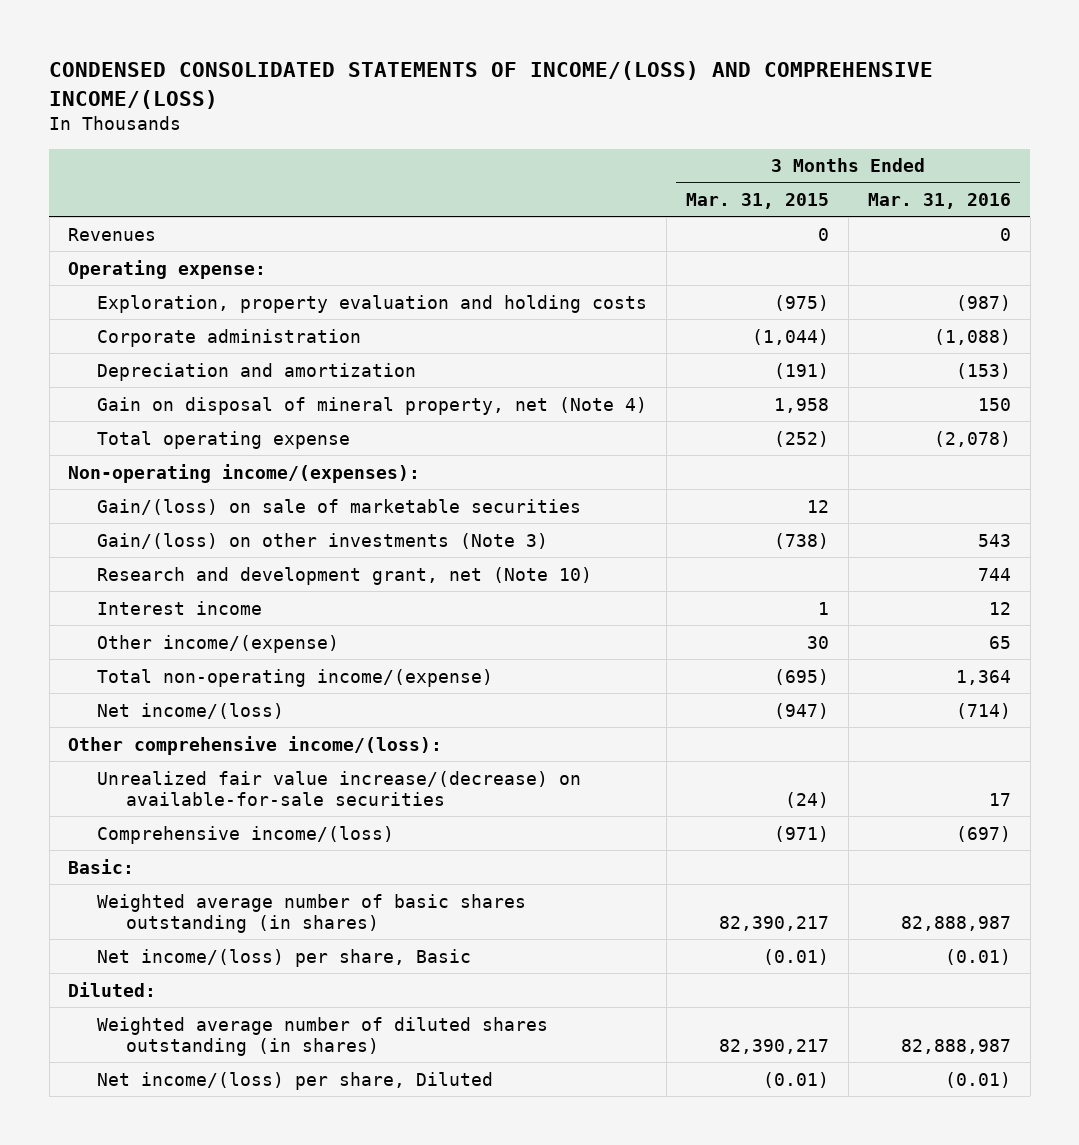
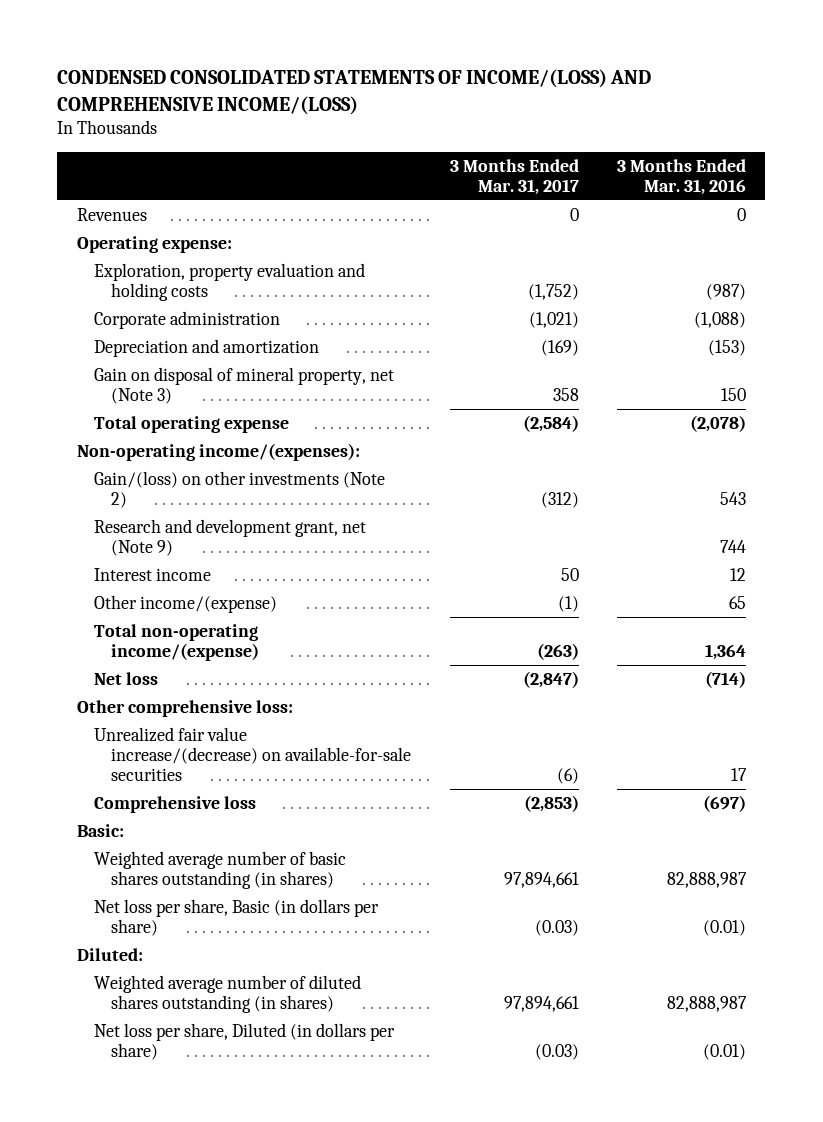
[685,192,829,209] Mar. 31, 2015 -> none
none -> [449,158,579,195] 3 Months Ended Mar. 31, 2017
[97,396,648,415] Gain on disposal of mineral property, net (Note 4) -> [93,367,394,405] Gain on disposal of mineral property, net (Note 3)
[97,498,582,515] Gain/(loss) on sale of marketable securities -> none
[97,532,549,549] Gain/(loss) on other investments (Note 3) -> [93,471,385,509] Gain/(loss) on other investments (Note 2)
[97,566,593,585] Research and development grant, net (Note 10) -> [93,519,366,557] Research and development grant, net (Note 9)
[97,702,285,719] Net income/(loss) -> [93,672,158,686] Net loss
[68,735,443,755] Other comprehensive income/(loss): -> [76,700,293,718] Other comprehensive loss:
[97,825,395,844] Comprehensive income/(loss) -> [93,796,256,814] Comprehensive loss
[97,948,472,967] Net income/(loss) per share, Basic -> [93,899,379,937] Net loss per share, Basic (in dollars per share)
[97,1071,494,1090] Net income/(loss) per share, Diluted -> [93,1023,395,1061] Net loss per share, Diluted (in dollars per share)

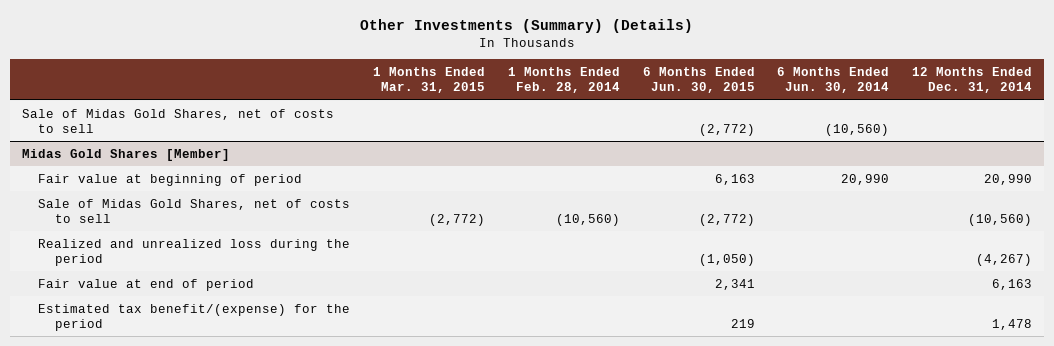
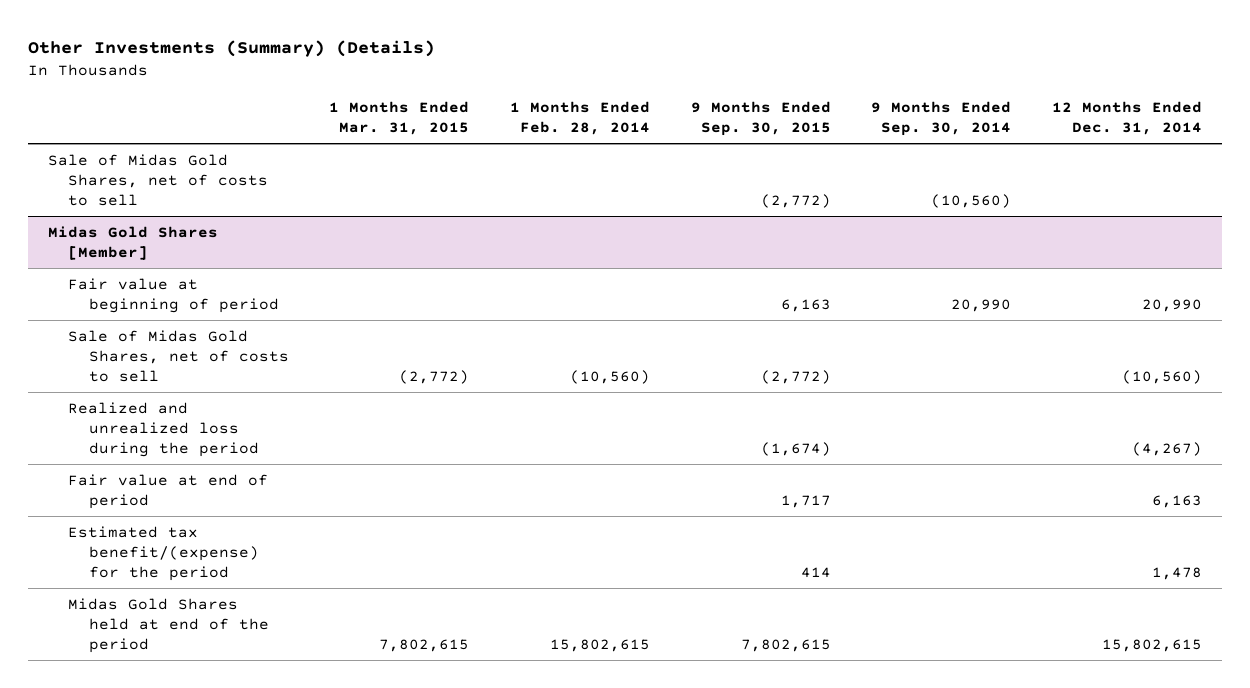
[642,66,755,94] 6 Months Ended Jun. 30, 2015 -> none
[777,66,890,94] 6 Months Ended Jun. 30, 2014 -> none
none -> [690,101,831,136] 9 Months Ended Sep. 30, 2015
none -> [871,101,1012,136] 9 Months Ended Sep. 30, 2014
none -> [68,597,269,653] Midas Gold Shares held at end of the period

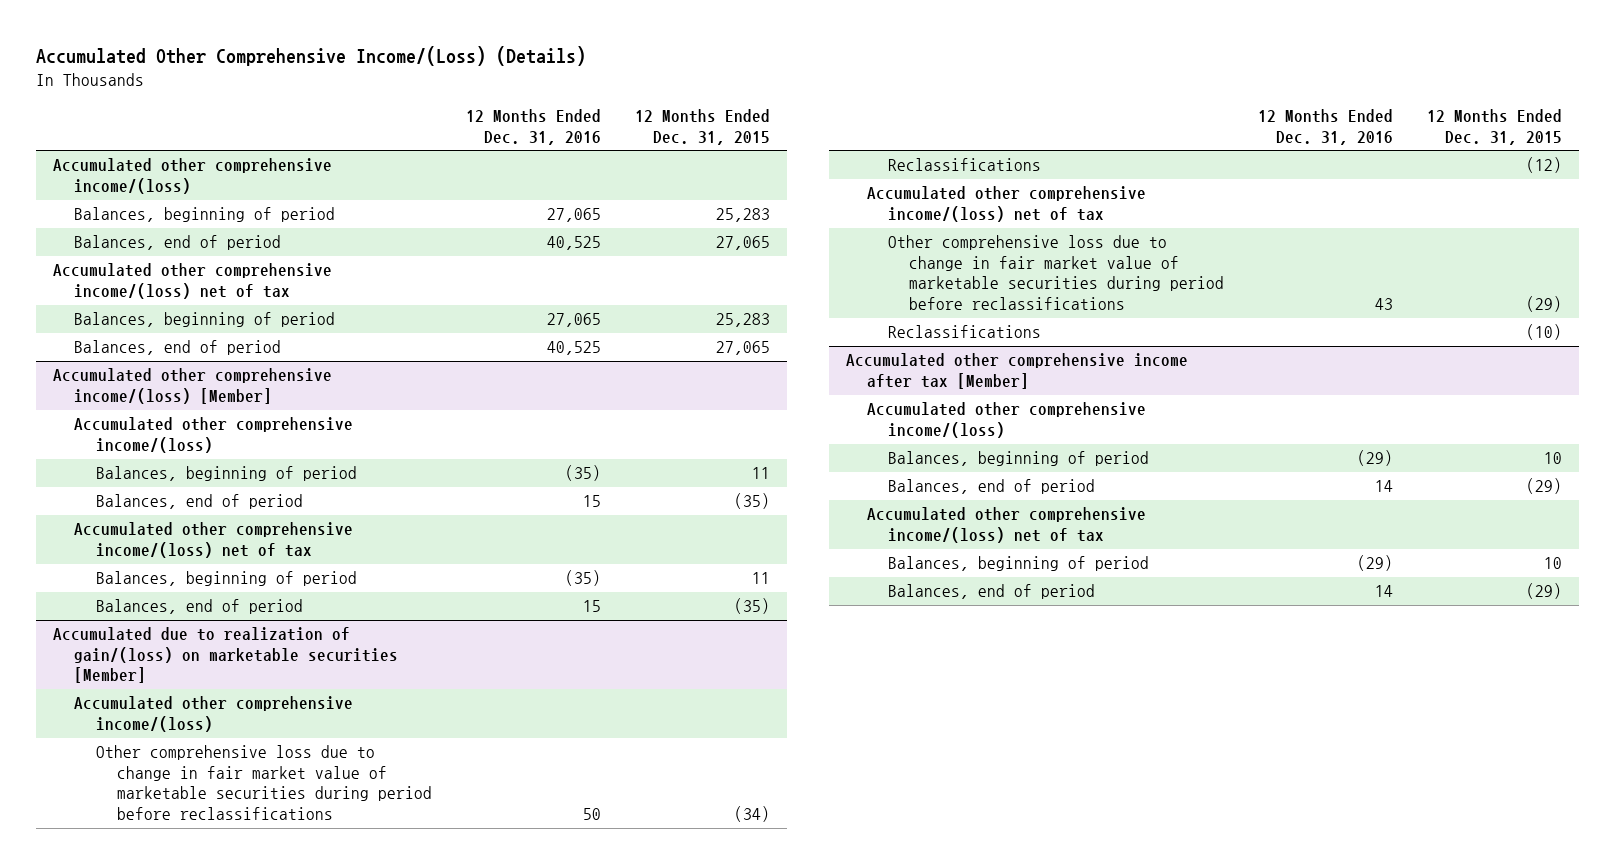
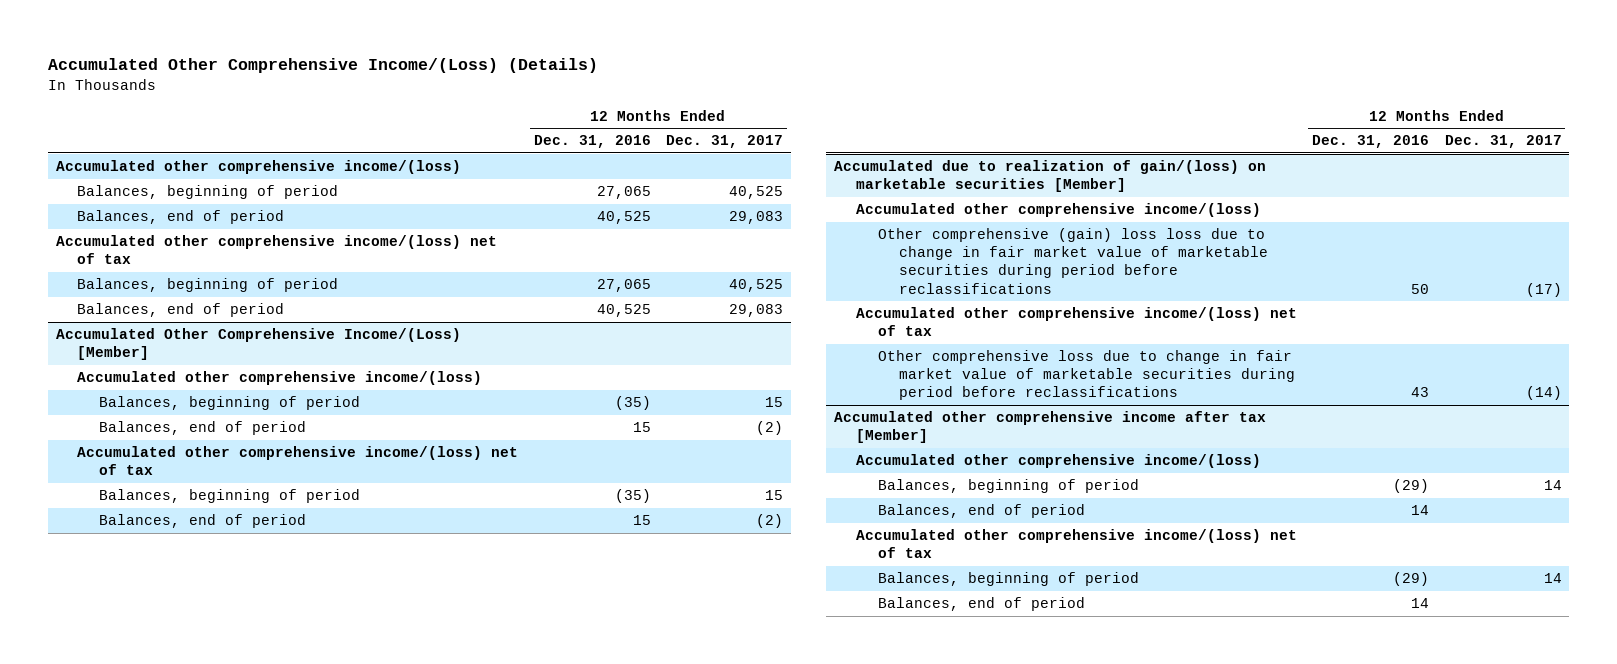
[634,109,770,145] 12 Months Ended Dec. 31, 2015 -> none
none -> [666,135,784,149] Dec. 31, 2017
[53,368,333,404] Accumulated other comprehensive income/(loss) [Member] -> [55,328,461,361] Accumulated Other Comprehensive Income/(Loss) [Member]
[888,158,1042,172] Reclassifications -> none
[95,745,432,820] Other comprehensive loss due to change in fair market value of marketable securities during period before reclassifications -> [877,228,1269,294] Other comprehensive (gain) loss loss due to change in fair market value of marketable securities during period before reclassifications
[888,325,1042,339] Reclassifications -> none

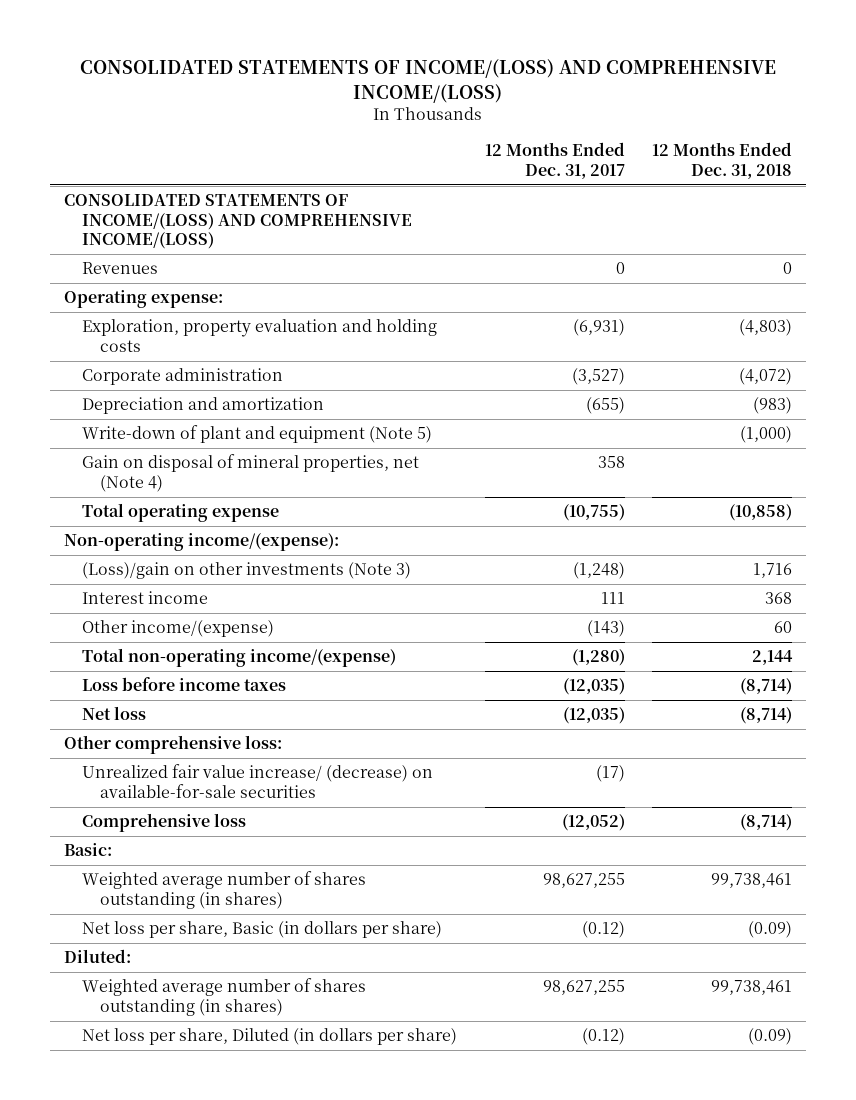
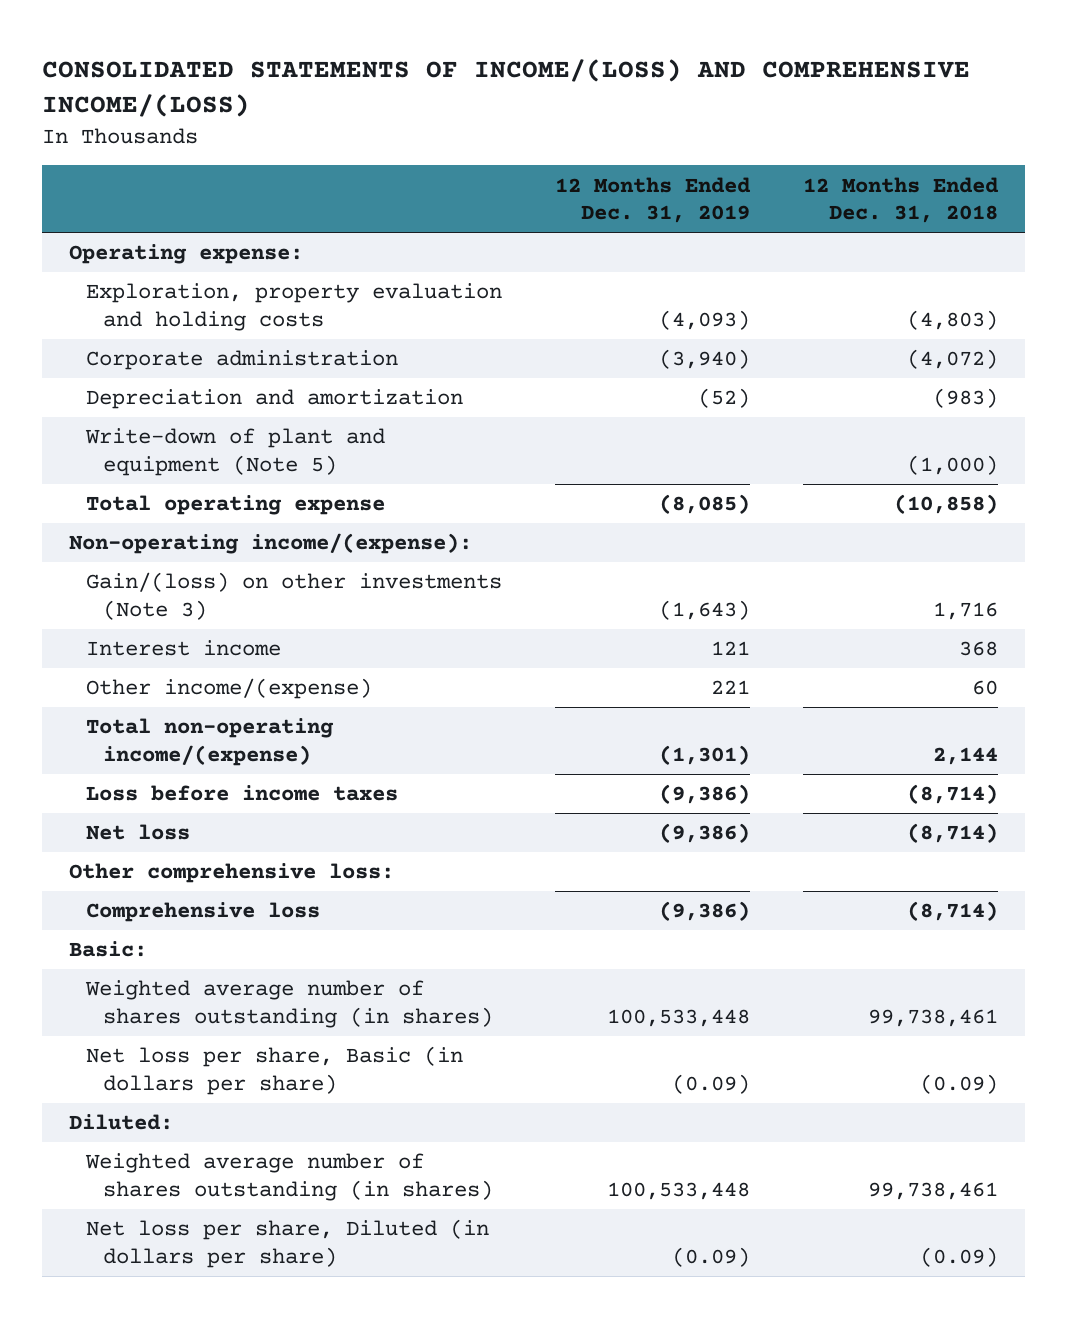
[484,142,625,179] 12 Months Ended Dec. 31, 2017 -> none
none -> [554,176,751,224] 12 Months Ended Dec. 31, 2019
[63,194,412,250] CONSOLIDATED STATEMENTS OF INCOME/(LOSS) AND COMPREHENSIVE INCOME/(LOSS) -> none
[81,262,158,275] Revenues -> none
[81,454,419,492] Gain on disposal of mineral properties, net (Note 4) -> none
[81,562,411,580] (Loss)/gain on other investments (Note 3) -> [85,572,502,620] Gain/(loss) on other investments (Note 3)
[81,764,433,798] Unrealized fair value increase/ (decrease) on available-for-sale securities -> none

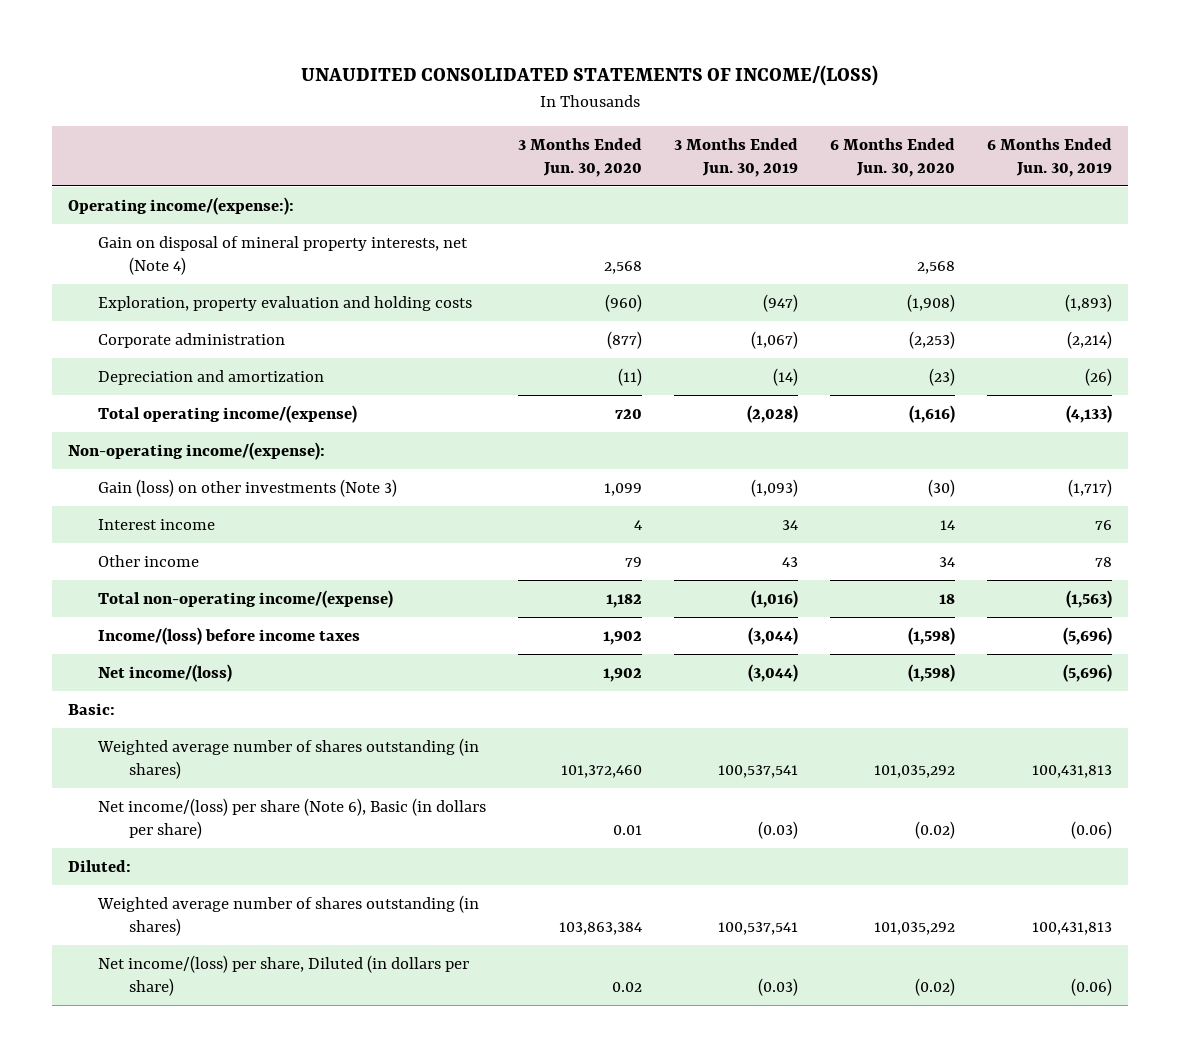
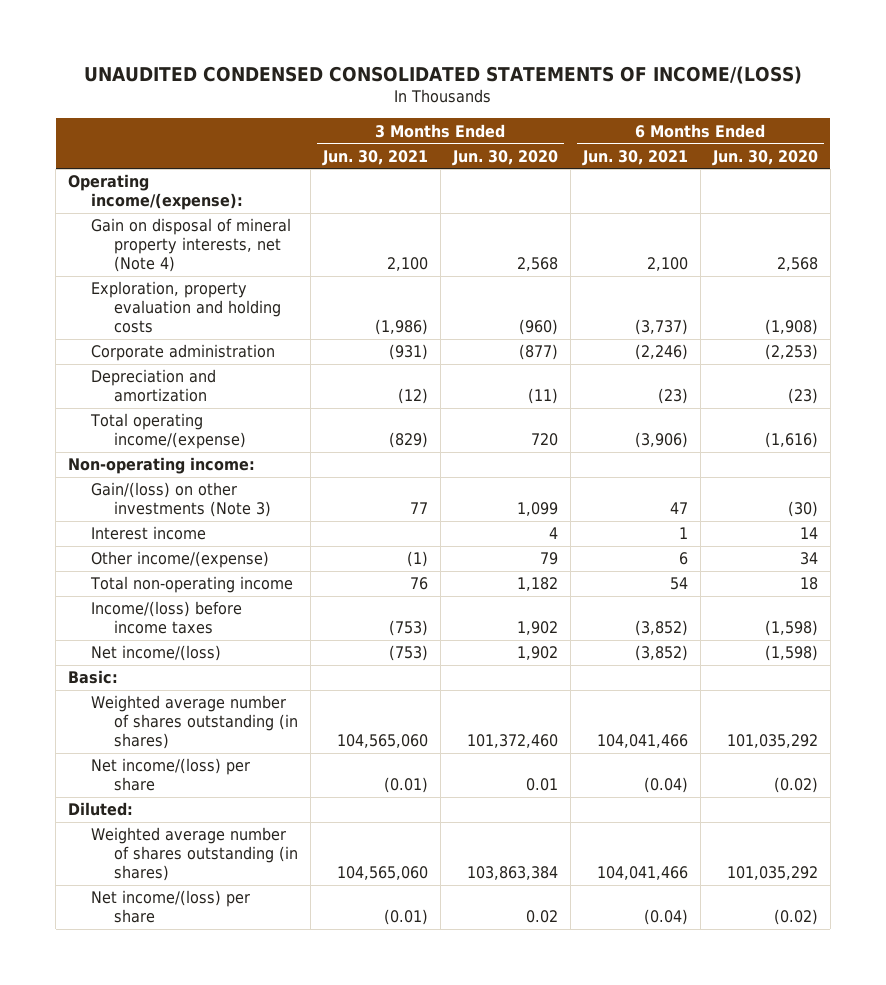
[301,65,879,87] UNAUDITED CONSOLIDATED STATEMENTS OF INCOME/(LOSS) -> [84,65,803,84] UNAUDITED CONDENSED CONSOLIDATED STATEMENTS OF INCOME/(LOSS)
[674,137,799,177] 3 Months Ended Jun. 30, 2019 -> none
[987,137,1113,177] 6 Months Ended Jun. 30, 2019 -> none
none -> [321,149,428,166] Jun. 30, 2021
none -> [581,149,688,166] Jun. 30, 2021
[68,196,295,215] Operating income/(expense:): -> [68,174,243,211] Operating income/(expense):
[68,441,326,460] Non-operating income/(expense): -> [68,457,256,475] Non-operating income:
[98,478,398,497] Gain (loss) on other investments (Note 3) -> [90,482,271,518] Gain/(loss) on other investments (Note 3)
[98,554,200,567] Other income -> [90,551,269,569] Other income/(expense)
[98,589,394,608] Total non-operating income/(expense) -> [89,576,293,594] Total non-operating income
[98,797,487,839] Net income/(loss) per share (Note 6), Basic (in dollars per share) -> [90,758,250,792] Net income/(loss) per share
[98,954,470,996] Net income/(loss) per share, Diluted (in dollars per share) -> [90,890,250,924] Net income/(loss) per share

